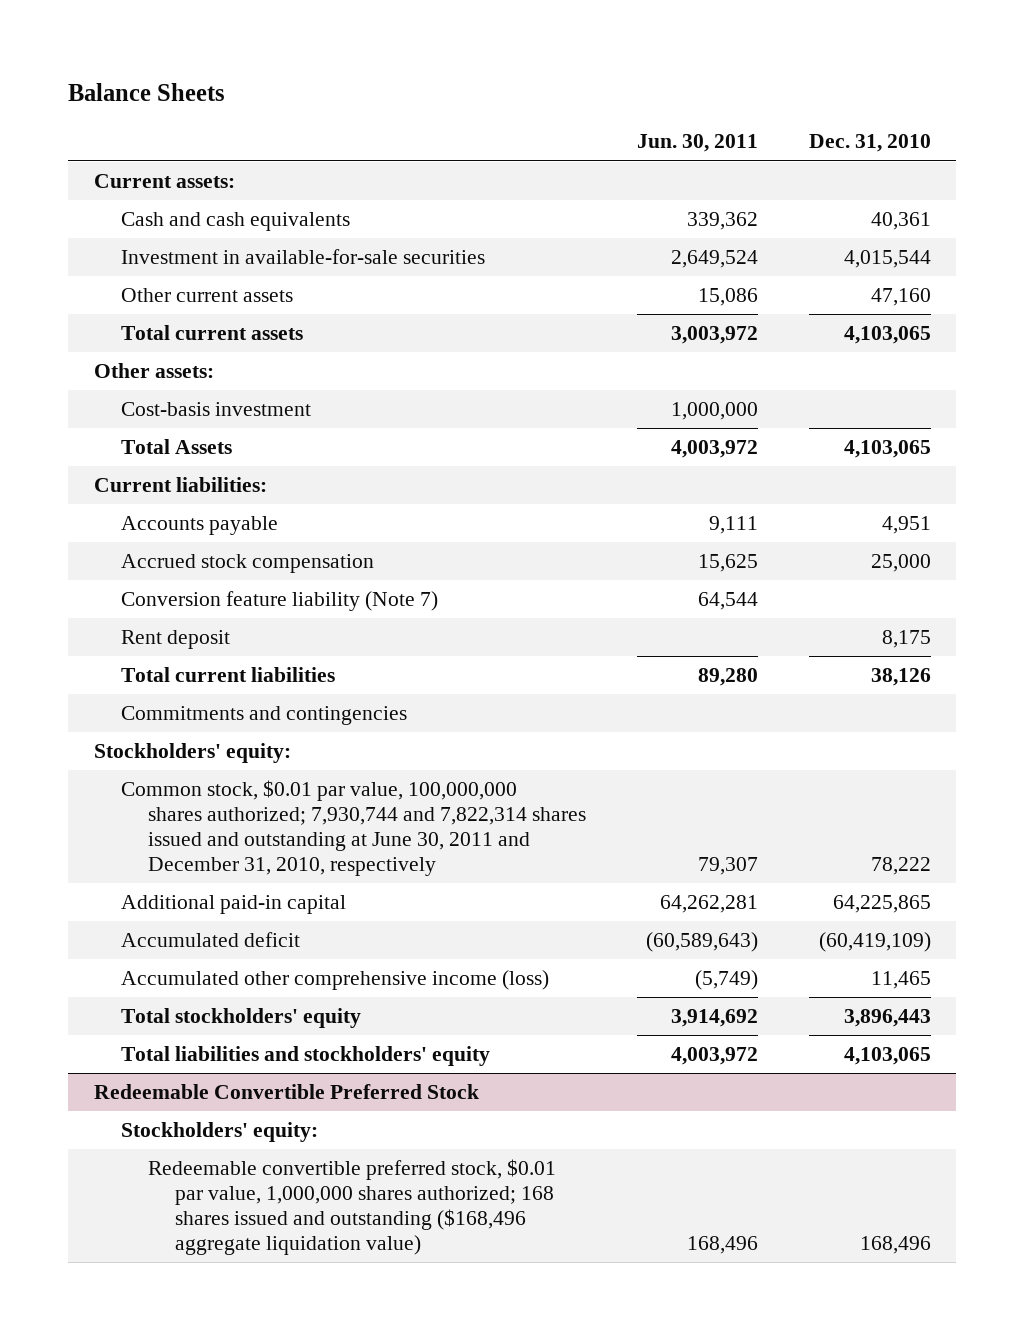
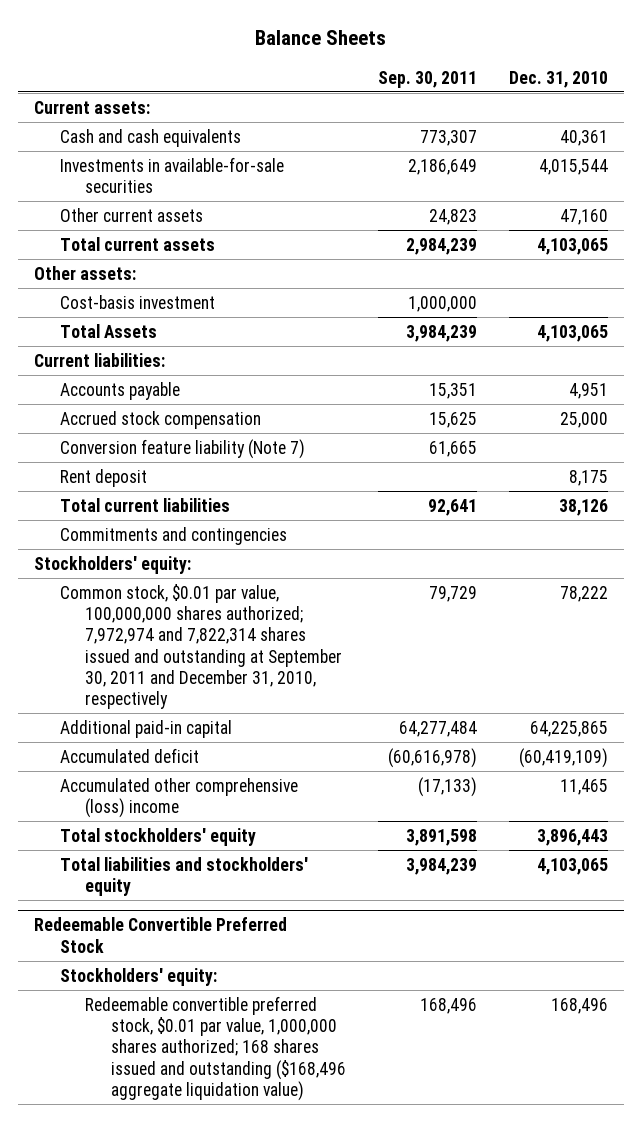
[636,134,758,153] Jun. 30, 2011 -> none
none -> [377,70,477,88] Sep. 30, 2011
[120,248,485,264] Investment in available-for-sale securities -> [59,156,284,193] Investments in available-for-sale securities
[120,779,586,876] Common stock, $0.01 par value, 100,000,000 shares authorized; 7,930,744 and 7,822,314 shares issued and outstanding at June 30, 2011 and December 31, 2010, respectively -> [59,583,343,710] Common stock, $0.01 par value, 100,000,000 shares authorized; 7,972,974 and 7,822,314 shares issued and outstanding at September 30, 2011 and December 31, 2010, respectively
[120,969,549,990] Accumulated other comprehensive income (loss) -> [59,777,298,818] Accumulated other comprehensive (loss) income

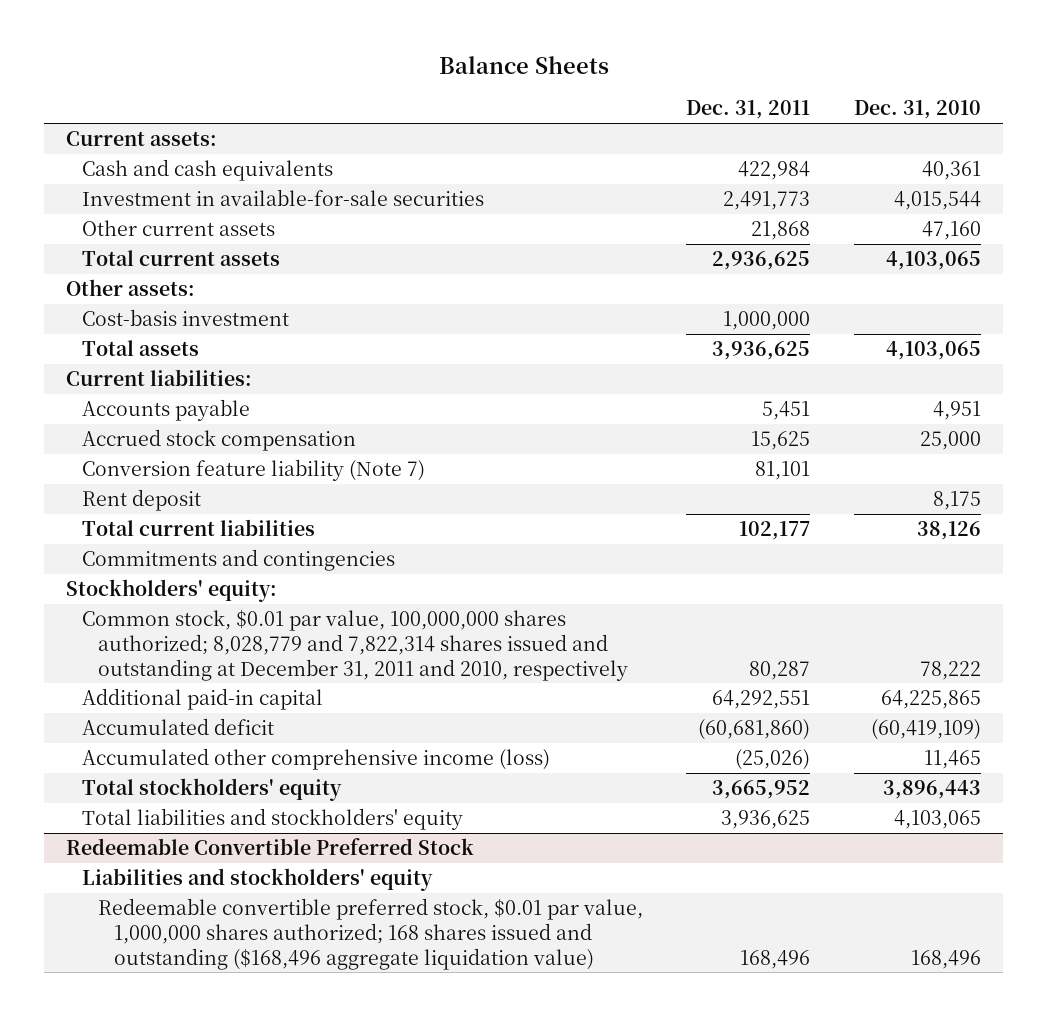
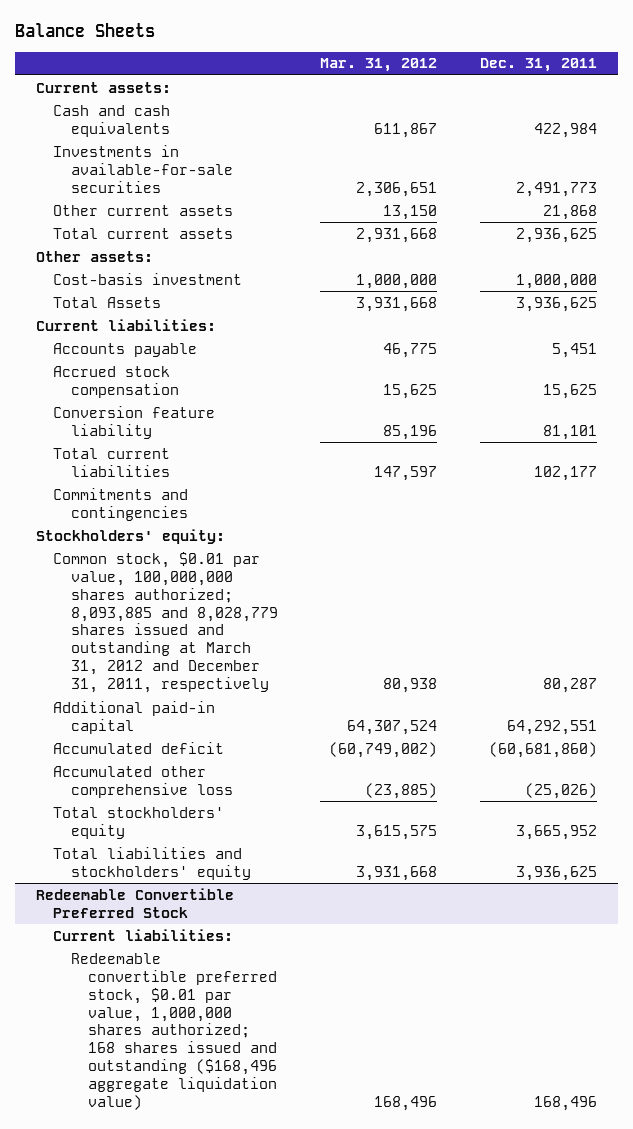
[853,100,981,120] Dec. 31, 2010 -> none
none -> [320,58,438,73] Mar. 31, 2012
[81,188,484,206] Investment in available-for-sale securities -> [53,144,233,193] Investments in available-for-sale securities
[81,339,199,356] Total assets -> [53,296,162,308] Total Assets
[81,488,201,511] Rent deposit -> none
[81,458,425,481] Conversion feature liability (Note 7) -> [53,405,216,439] Conversion feature liability
[81,609,628,681] Common stock, $0.01 par value, 100,000,000 shares authorized; 8,028,779 and 7,822,314 shares issued and outstanding at December 31, 2011 and 2010, respectively -> [53,551,278,694] Common stock, $0.01 par value, 100,000,000 shares authorized; 8,093,885 and 8,028,779 shares issued and outstanding at March 31, 2012 and December 31, 2011, respectively
[81,747,550,770] Accumulated other comprehensive income (loss) -> [53,765,233,798] Accumulated other comprehensive loss
[81,867,433,891] Liabilities and stockholders' equity -> none
none -> [53,928,234,941] Current liabilities:

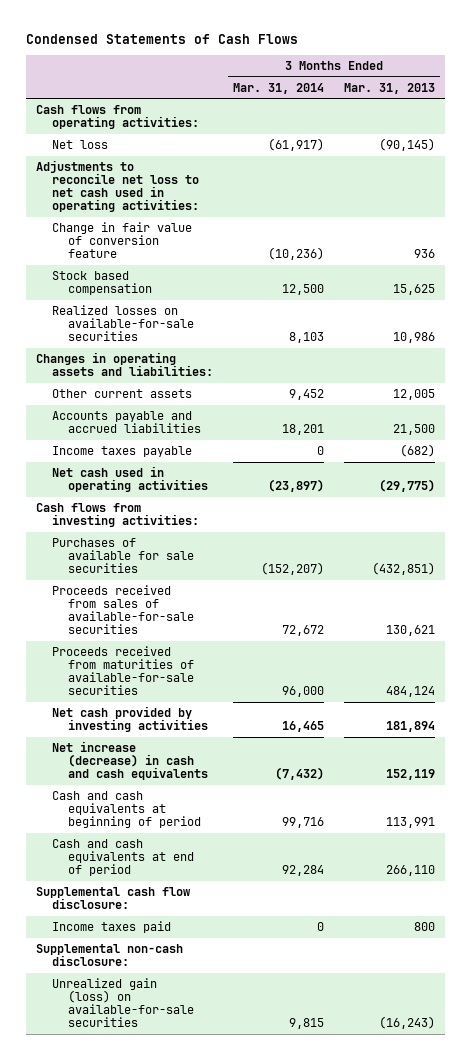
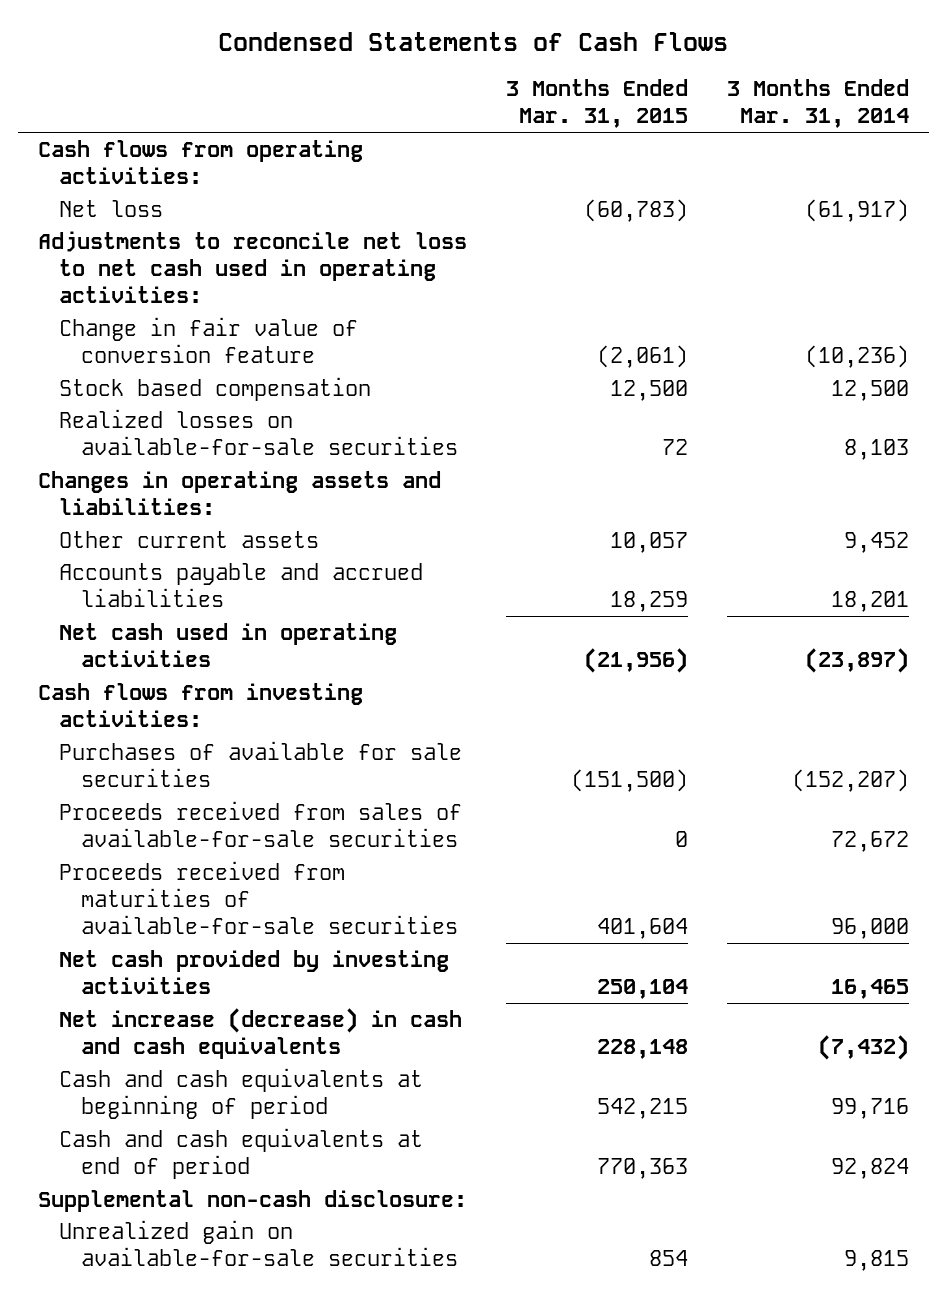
[344,82,436,94] Mar. 31, 2013 -> none
none -> [505,79,688,129] 3 Months Ended Mar. 31, 2015
[52,446,193,458] Income taxes payable -> none
[36,887,192,910] Supplemental cash flow disclosure: -> none
[52,921,172,934] Income taxes paid -> none
[282,865,325,877] 92,284 -> [831,1157,910,1179] 92,824
[52,978,195,1028] Unrealized gain (loss) on available-for-sale securities -> [59,1219,459,1266] Unrealized gain on available-for-sale securities

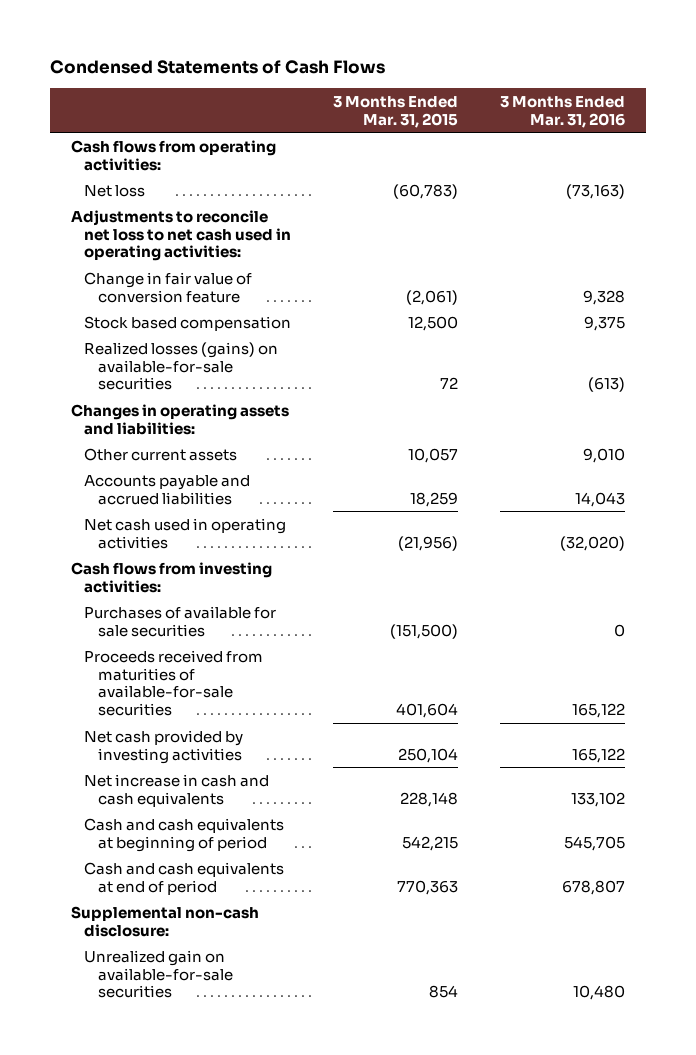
[727,79,910,129] 3 Months Ended Mar. 31, 2014 -> none
none -> [499,95,625,128] 3 Months Ended Mar. 31, 2016
[59,408,459,455] Realized losses on available-for-sale securities -> [84,341,279,391] Realized losses (gains) on available-for-sale securities
[59,800,463,847] Proceeds received from sales of available-for-sale securities -> none
[59,1007,463,1059] Net increase (decrease) in cash and cash equivalents -> [84,773,270,807] Net increase in cash and cash equivalents

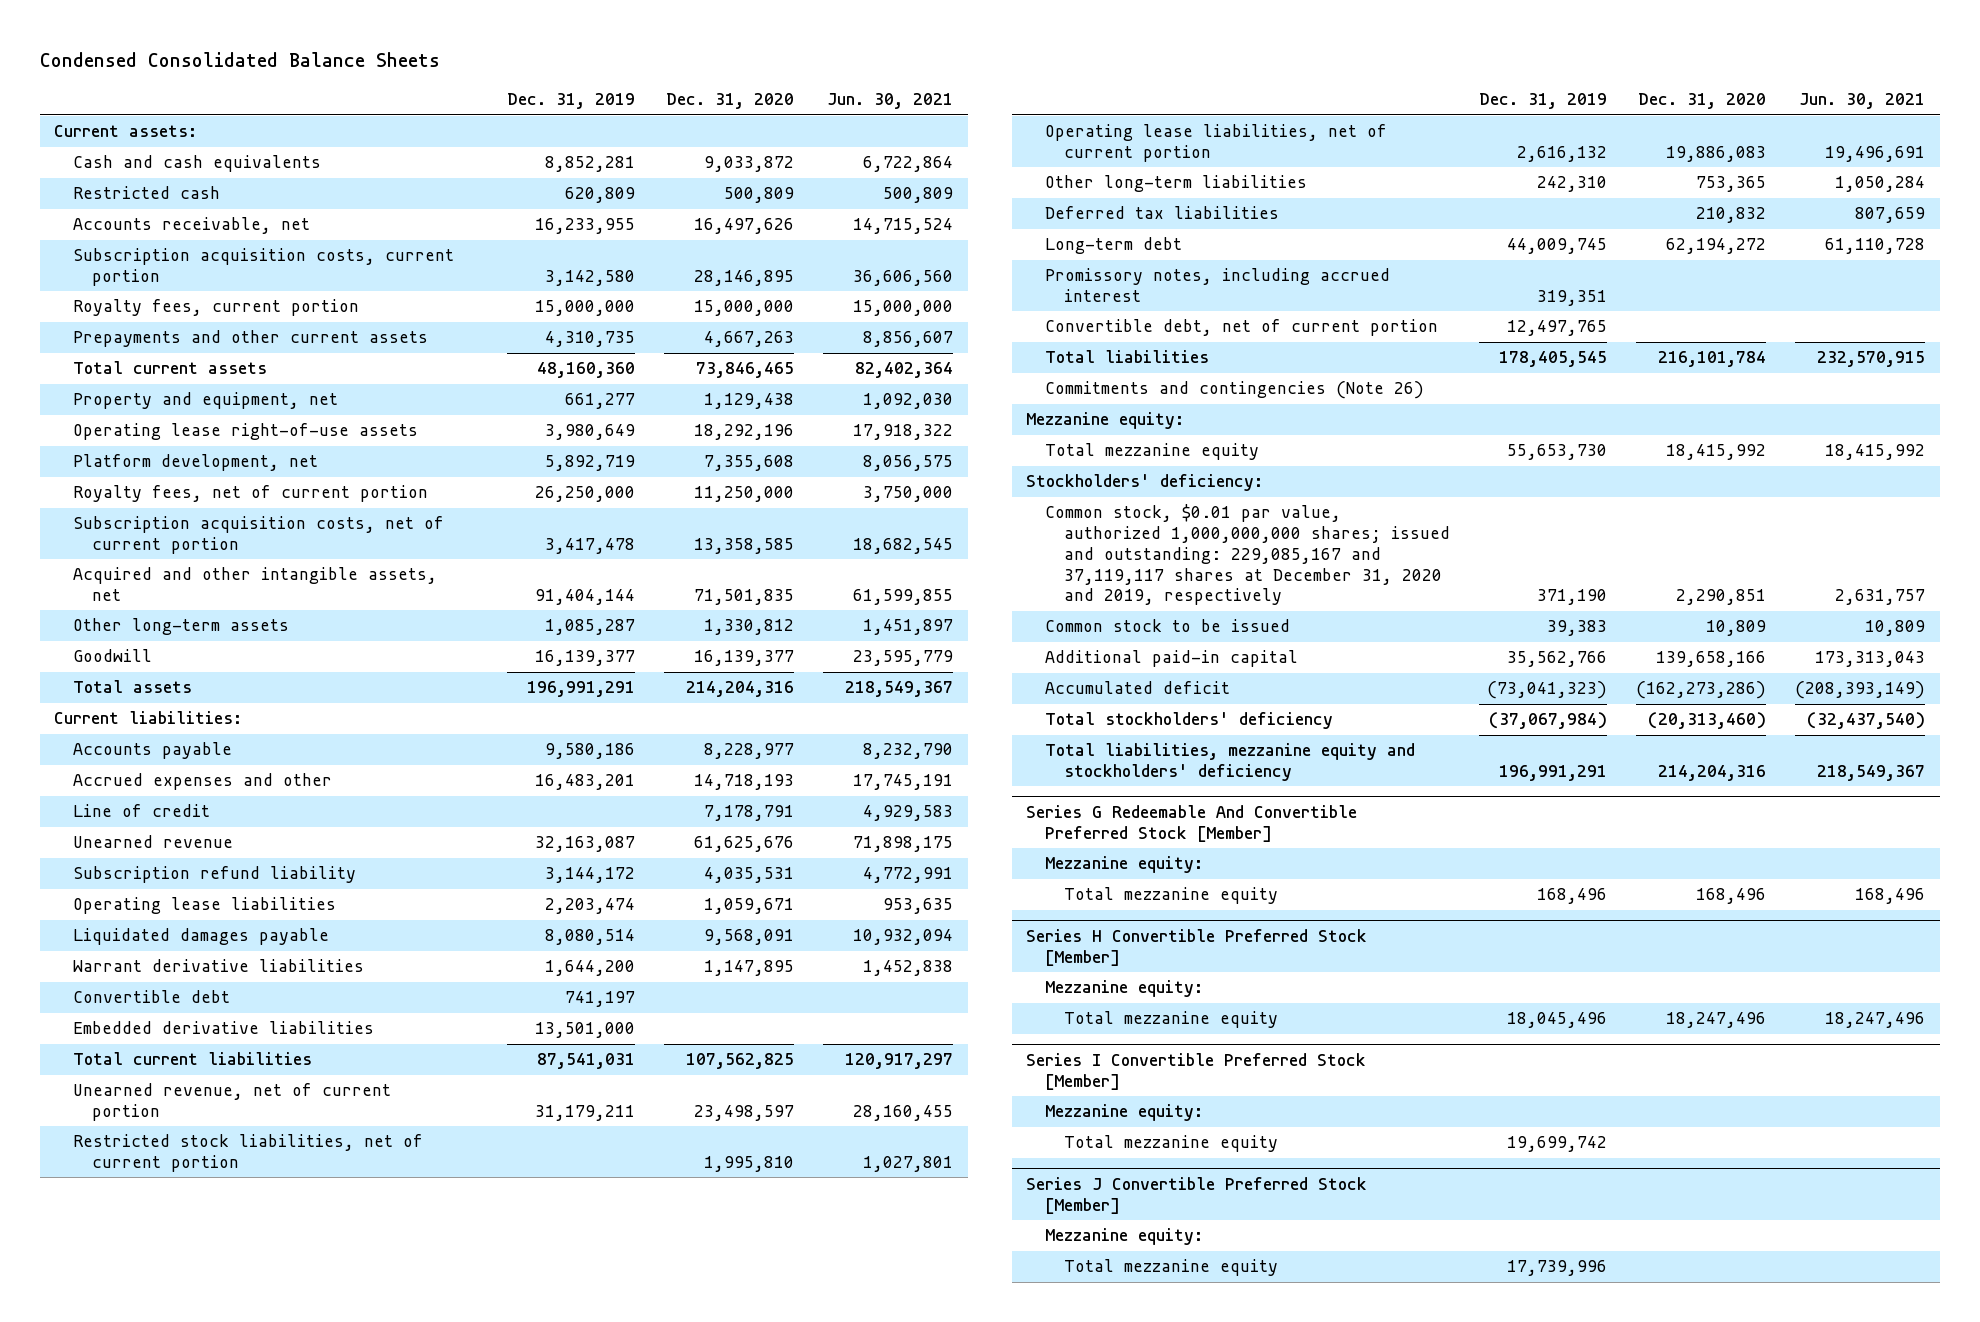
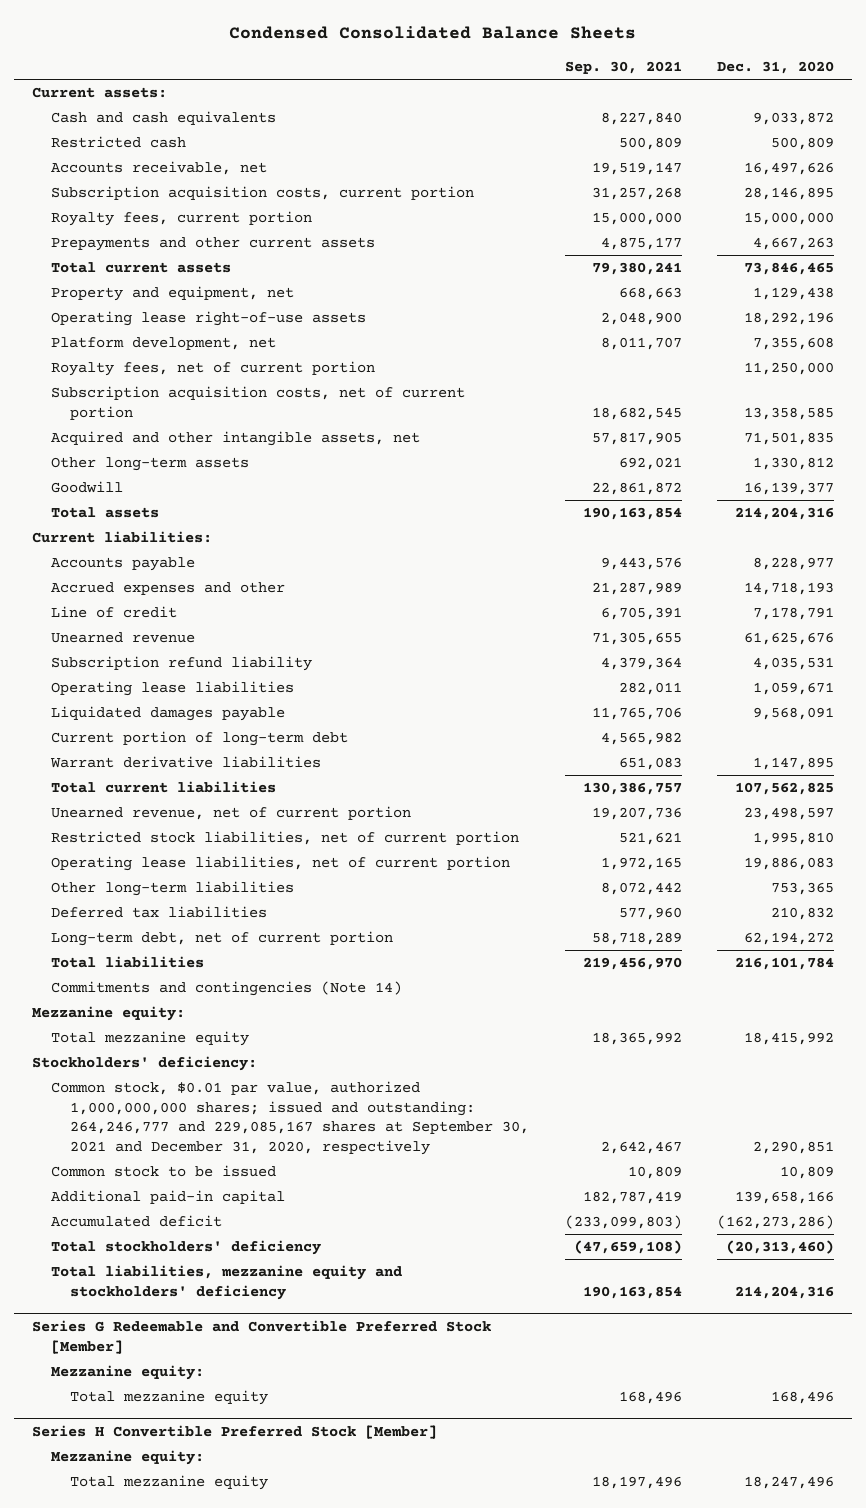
[506,93,635,110] Dec. 31, 2019 -> none
[827,93,954,110] Jun. 30, 2021 -> none
none -> [564,61,682,75] Sep. 30, 2021
none -> [50,731,348,747] Current portion of long-term debt
[72,990,230,1004] Convertible debt -> none
[72,1021,374,1035] Embedded derivative liabilities -> none
[1044,268,1390,303] Promissory notes, including accrued interest -> none
[1044,319,1438,337] Convertible debt, net of current portion -> none
[1044,237,1182,255] Long-term debt -> [50,931,393,947] Long-term debt, net of current portion
[1044,381,1424,400] Commitments and contingencies (Note 26) -> [50,981,402,997] Commitments and contingencies (Note 14)
[1044,504,1450,606] Common stock, $0.01 par value, authorized 1,000,000,000 shares; issued and outstanding: 229,085,167 and 37,119,117 shares at December 31, 2020 and 2019, respectively -> [50,1081,530,1155] Common stock, $0.01 par value, authorized 1,000,000,000 shares; issued and outstanding: 264,246,777 and 229,085,167 shares at September 30, 2021 and December 31, 2020, respectively
[1026,804,1358,842] Series G Redeemable And Convertible Preferred Stock [Member] -> [31,1320,491,1354] Series G Redeemable and Convertible Preferred Stock [Member]
[1026,1052,1367,1090] Series I Convertible Preferred Stock [Member] -> none
[1044,1104,1203,1122] Mezzanine equity: -> none
[1063,1135,1278,1153] Total mezzanine equity -> none
[1026,1176,1368,1214] Series J Convertible Preferred Stock [Member] -> none
[1044,1228,1203,1246] Mezzanine equity: -> none
[1063,1259,1278,1277] Total mezzanine equity -> none

